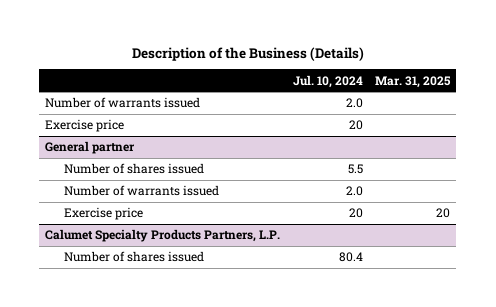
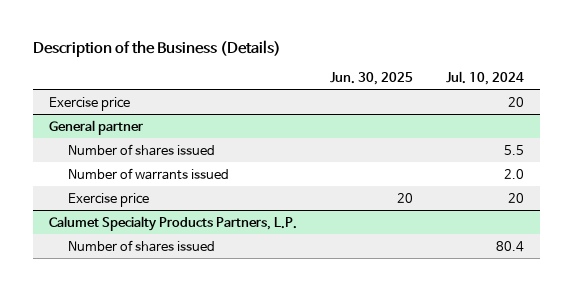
[375,75,452,88] Mar. 31, 2025 -> none
none -> [329,71,413,85] Jun. 30, 2025
[45,97,201,109] Number of warrants issued -> none

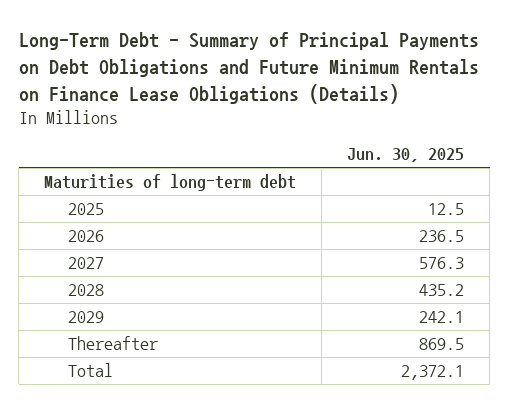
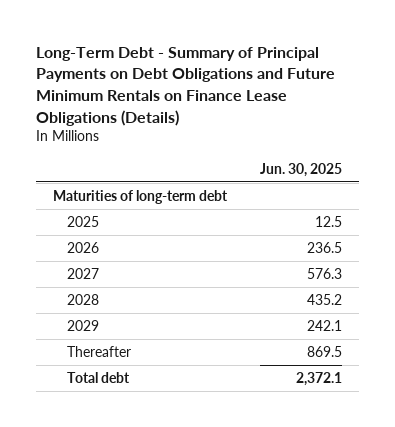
[67,362,113,377] Total -> [67,372,131,384] Total debt

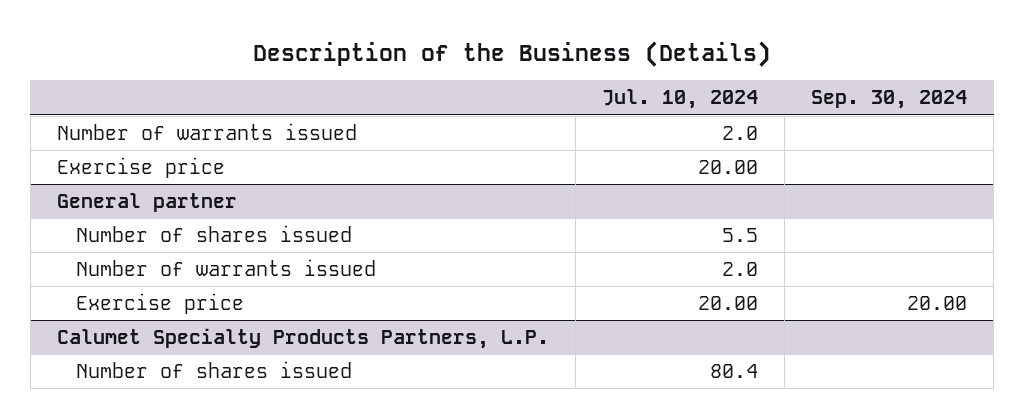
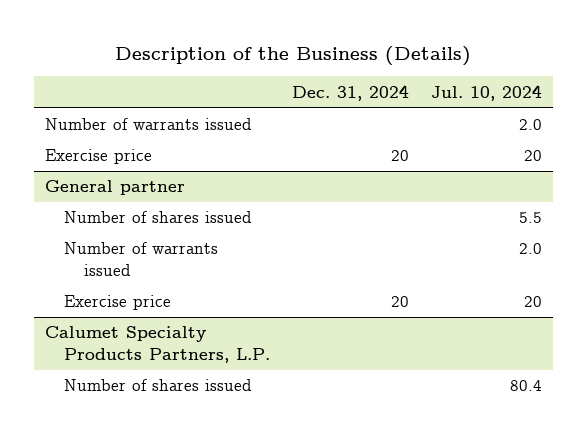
[811,90,968,110] Sep. 30, 2024 -> none
none -> [292,84,410,101] Dec. 31, 2024
[697,159,758,174] 20.00 -> [523,150,542,162] 20
[697,295,758,310] 20.00 -> [523,296,542,308] 20

